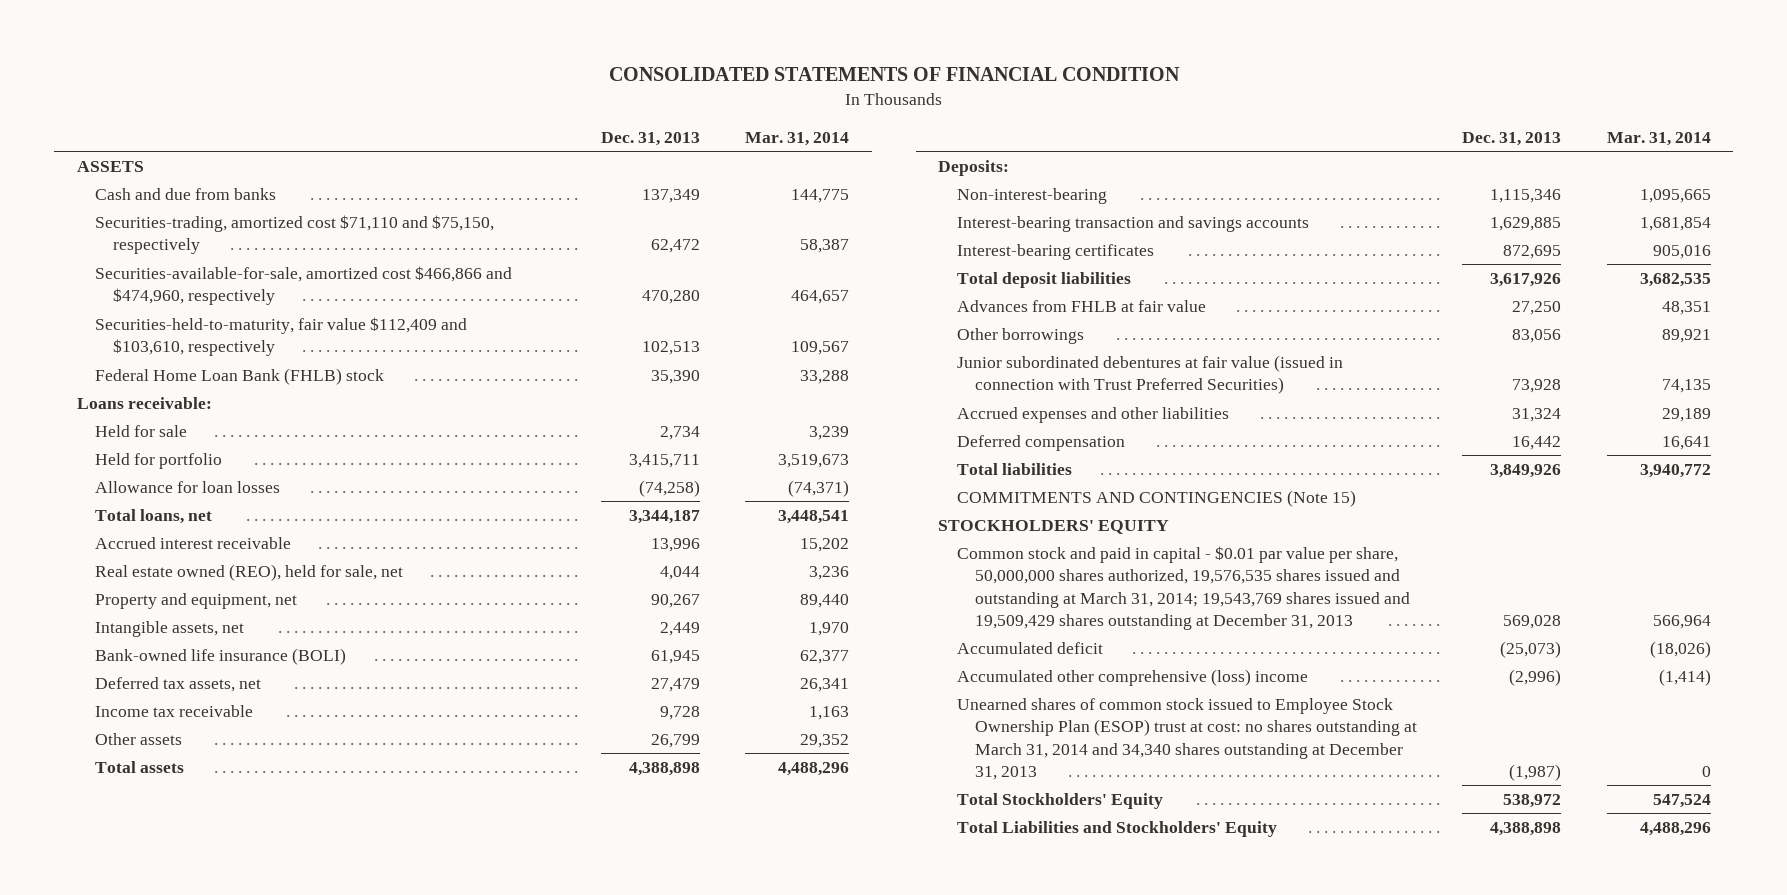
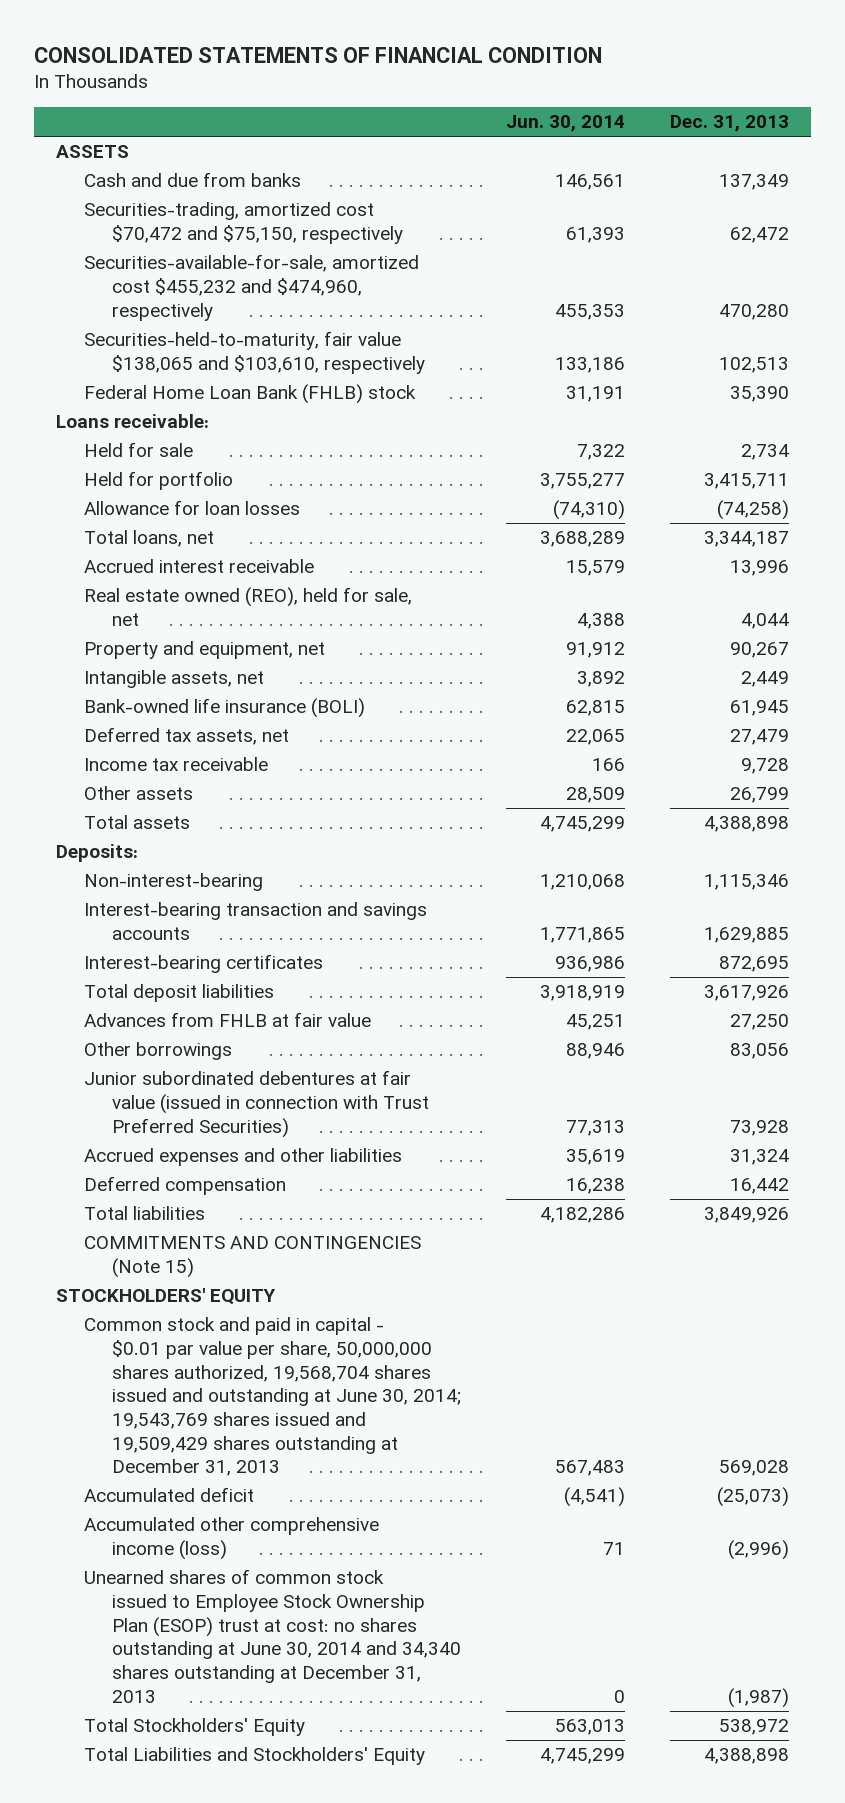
[745,131,850,146] Mar. 31, 2014 -> none
none -> [506,115,626,133] Jun. 30, 2014
[94,214,494,255] Securities-trading, amortized cost $71,110 and $75,150, respectively -> [84,202,404,244] Securities-trading, amortized cost $70,472 and $75,150, respectively
[94,265,512,306] Securities-available-for-sale, amortized cost $466,866 and $474,960, respectively -> [84,254,420,321] Securities-available-for-sale, amortized cost $455,232 and $474,960, respectively
[94,316,467,357] Securities-held-to-maturity, fair value $112,409 and $103,610, respectively -> [84,331,426,374] Securities-held-to-maturity, fair value $138,065 and $103,610, respectively
[956,545,1411,630] Common stock and paid in capital - $0.01 par value per share, 50,000,000 shares authorized, 19,576,535 shares issued and outstanding at March 31, 2014; 19,543,769 shares issued and 19,509,429 shares outstanding at December 31, 2013 -> [84,1317,462,1477] Common stock and paid in capital - $0.01 par value per share, 50,000,000 shares authorized, 19,568,704 shares issued and outstanding at June 30, 2014; 19,543,769 shares issued and 19,509,429 shares outstanding at December 31, 2013
[956,668,1308,686] Accumulated other comprehensive (loss) income -> [84,1517,380,1560] Accumulated other comprehensive income (loss)
[956,697,1418,780] Unearned shares of common stock issued to Employee Stock Ownership Plan (ESOP) trust at cost: no shares outstanding at March 31, 2014 and 34,340 shares outstanding at December 31, 2013 -> [84,1569,462,1703] Unearned shares of common stock issued to Employee Stock Ownership Plan (ESOP) trust at cost: no shares outstanding at June 30, 2014 and 34,340 shares outstanding at December 31, 2013

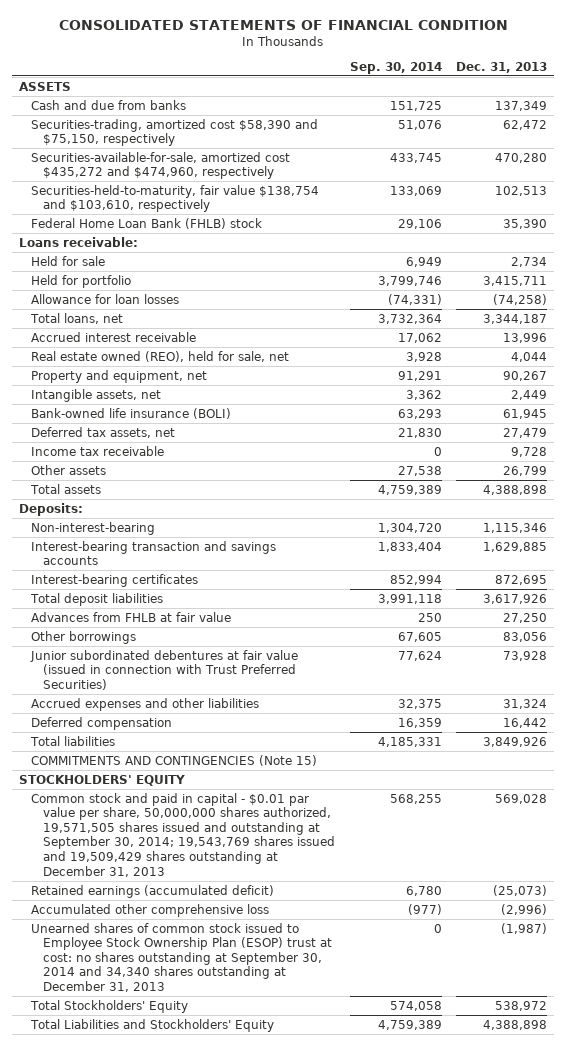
[506,115,626,133] Jun. 30, 2014 -> none
none -> [349,61,442,74] Sep. 30, 2014
[84,202,404,244] Securities-trading, amortized cost $70,472 and $75,150, respectively -> [31,118,319,147] Securities-trading, amortized cost $58,390 and $75,150, respectively
[84,254,420,321] Securities-available-for-sale, amortized cost $455,232 and $474,960, respectively -> [31,151,291,180] Securities-available-for-sale, amortized cost $435,272 and $474,960, respectively
[84,331,426,374] Securities-held-to-maturity, fair value $138,065 and $103,610, respectively -> [31,184,320,213] Securities-held-to-maturity, fair value $138,754 and $103,610, respectively
[84,1317,462,1477] Common stock and paid in capital - $0.01 par value per share, 50,000,000 shares authorized, 19,568,704 shares issued and outstanding at June 30, 2014; 19,543,769 shares issued and 19,509,429 shares outstanding at December 31, 2013 -> [31,792,336,877] Common stock and paid in capital - $0.01 par value per share, 50,000,000 shares authorized, 19,571,505 shares issued and outstanding at September 30, 2014; 19,543,769 shares issued and 19,509,429 shares outstanding at December 31, 2013
[84,1487,255,1503] Accumulated deficit -> [31,884,275,898] Retained earnings (accumulated deficit)
[84,1517,380,1560] Accumulated other comprehensive income (loss) -> [31,903,270,917] Accumulated other comprehensive loss
[84,1569,462,1703] Unearned shares of common stock issued to Employee Stock Ownership Plan (ESOP) trust at cost: no shares outstanding at June 30, 2014 and 34,340 shares outstanding at December 31, 2013 -> [31,922,333,992] Unearned shares of common stock issued to Employee Stock Ownership Plan (ESOP) trust at cost: no shares outstanding at September 30, 2014 and 34,340 shares outstanding at December 31, 2013

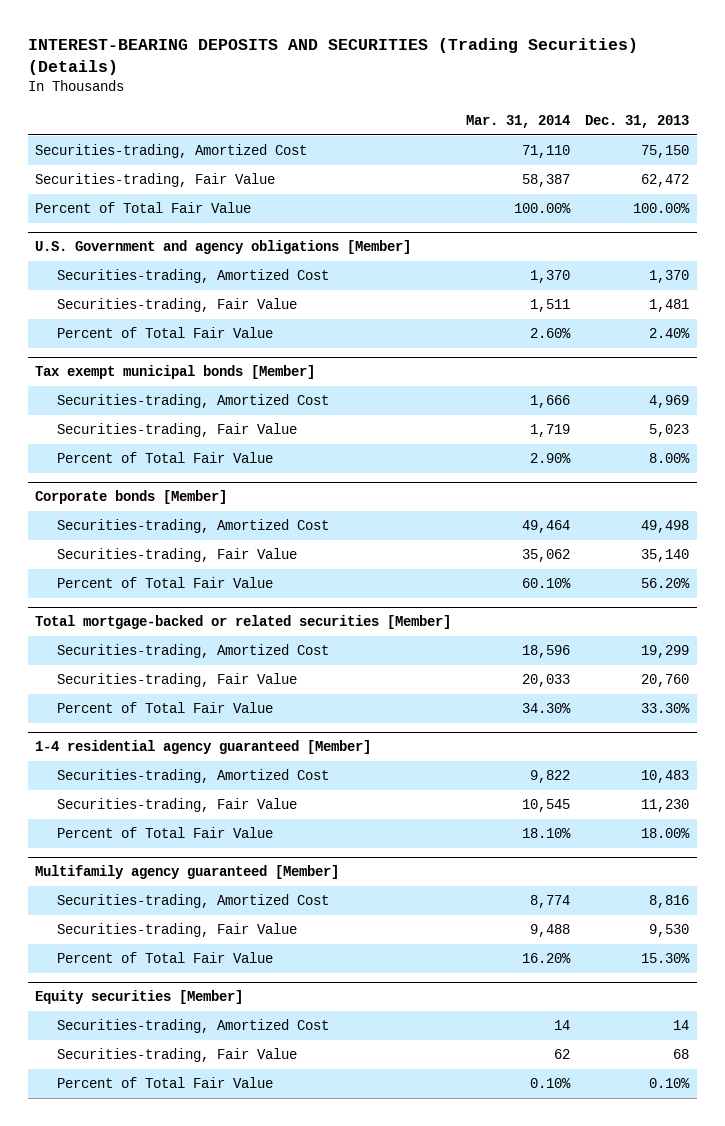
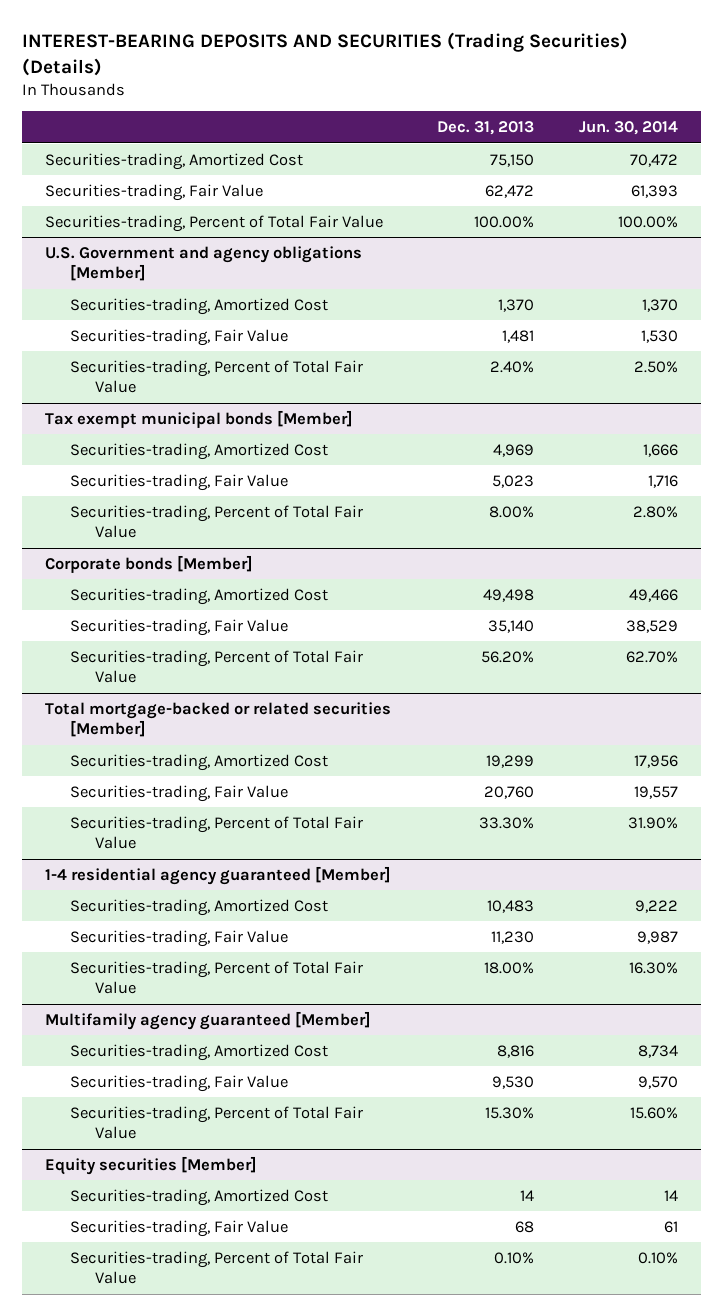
[466,114,571,128] Mar. 31, 2014 -> none
none -> [579,121,679,136] Jun. 30, 2014
[35,202,252,214] Percent of Total Fair Value -> [44,214,383,232] Securities-trading, Percent of Total Fair Value
[56,327,273,339] Percent of Total Fair Value -> [69,359,363,394] Securities-trading, Percent of Total Fair Value
[56,452,273,464] Percent of Total Fair Value -> [69,504,363,539] Securities-trading, Percent of Total Fair Value
[56,577,273,589] Percent of Total Fair Value -> [69,649,363,684] Securities-trading, Percent of Total Fair Value
[56,702,273,714] Percent of Total Fair Value -> [69,815,363,850] Securities-trading, Percent of Total Fair Value
[56,827,273,839] Percent of Total Fair Value -> [69,960,363,995] Securities-trading, Percent of Total Fair Value
[56,952,273,964] Percent of Total Fair Value -> [69,1105,363,1140] Securities-trading, Percent of Total Fair Value
[56,1077,273,1089] Percent of Total Fair Value -> [69,1250,363,1285] Securities-trading, Percent of Total Fair Value

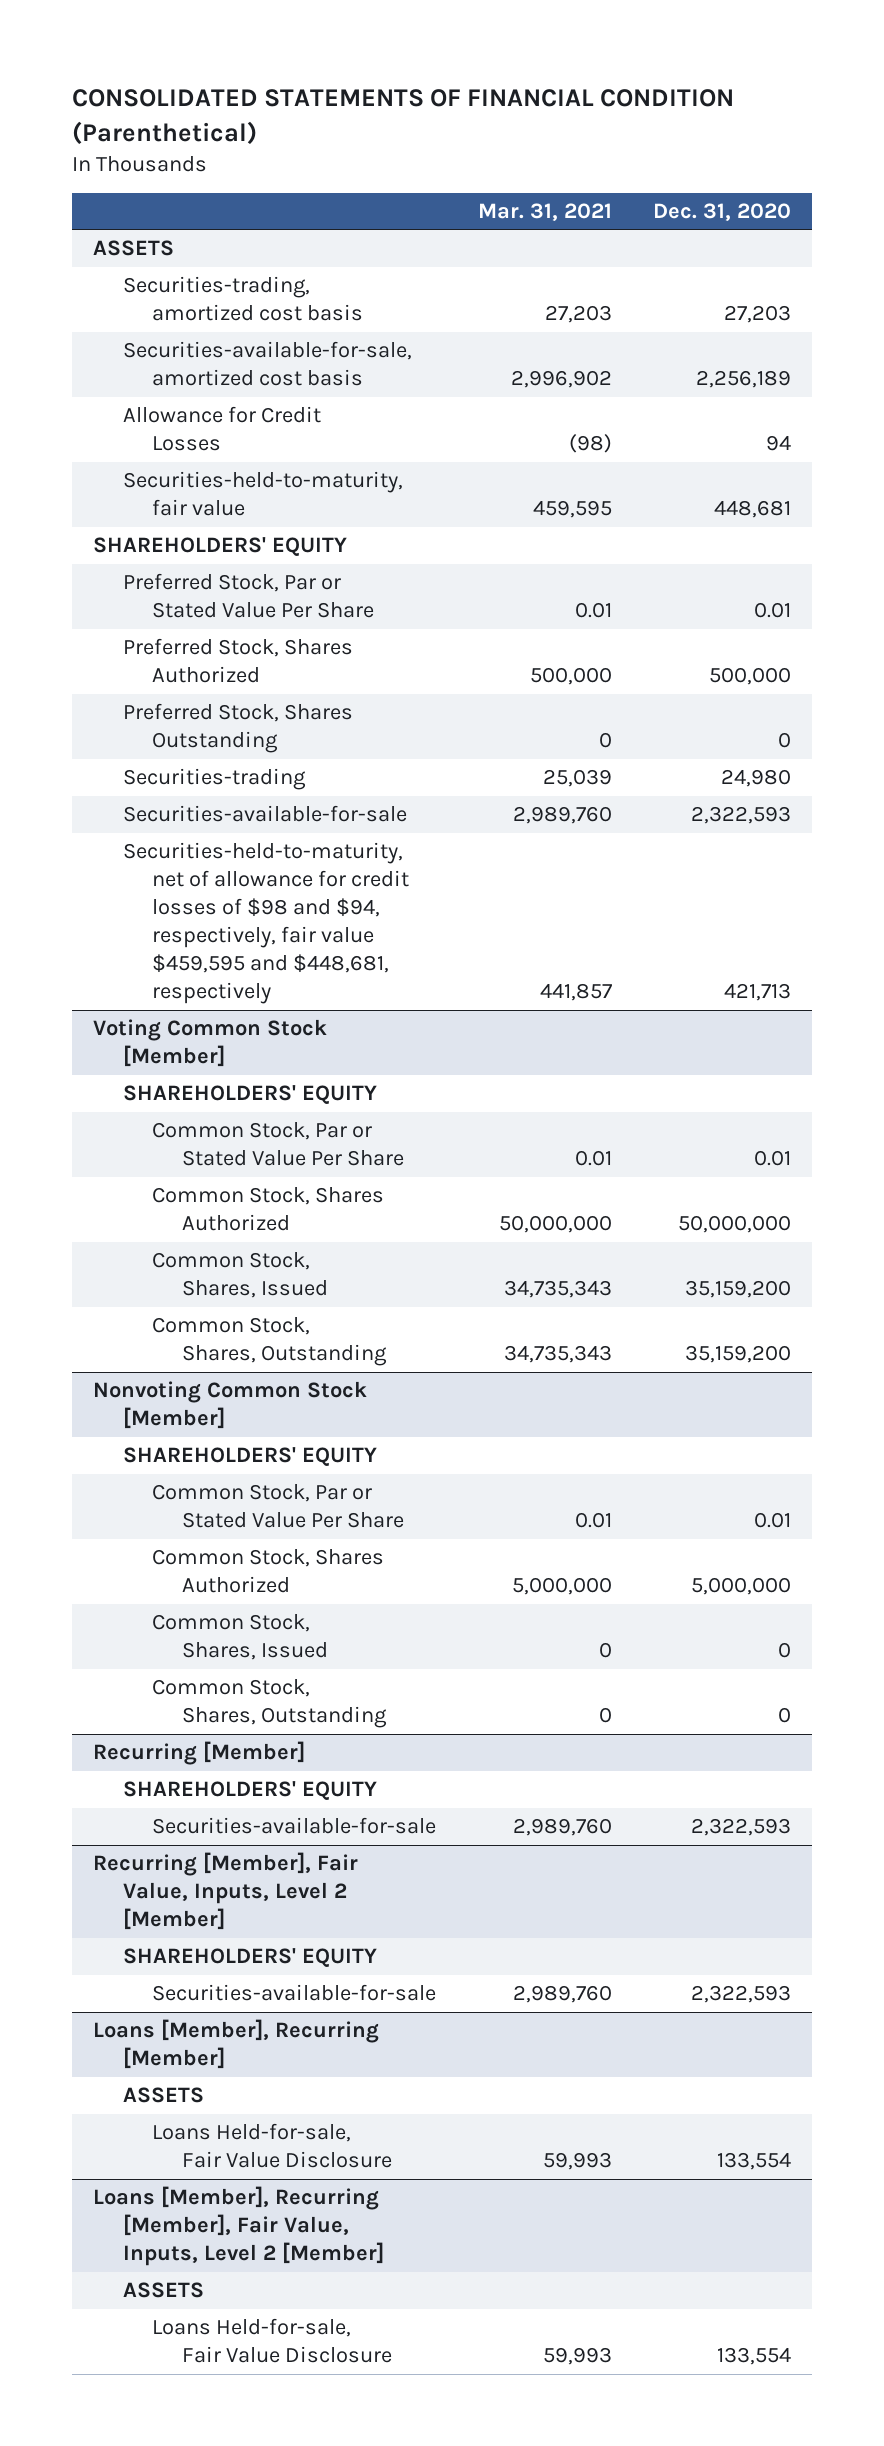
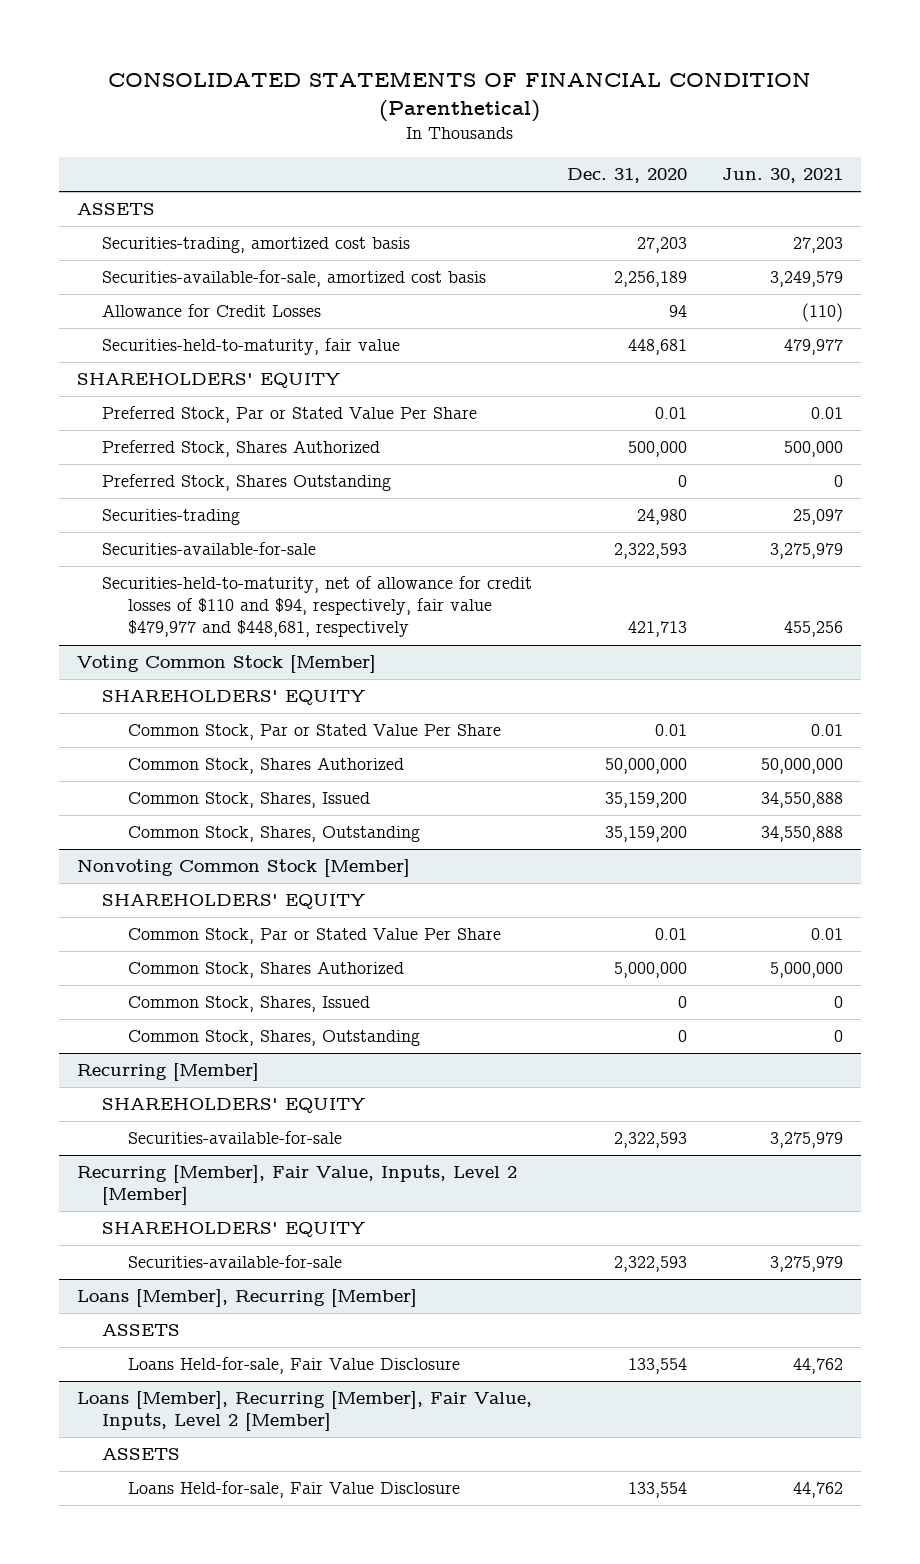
[477,203,612,222] Mar. 31, 2021 -> none
none -> [722,168,844,184] Jun. 30, 2021
[122,842,410,1005] Securities-held-to-maturity, net of allowance for credit losses of $98 and $94, respectively, fair value $459,595 and $448,681, respectively -> [102,576,533,638] Securities-held-to-maturity, net of allowance for credit losses of $110 and $94, respectively, fair value $479,977 and $448,681, respectively

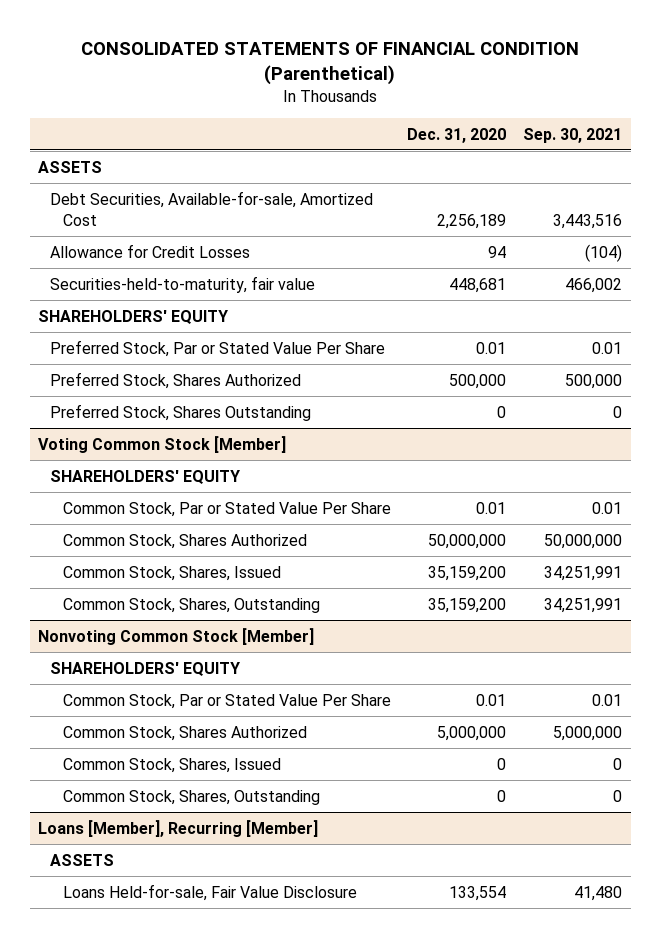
[722,168,844,184] Jun. 30, 2021 -> none
none -> [523,127,623,143] Sep. 30, 2021
[102,237,411,254] Securities-trading, amortized cost basis -> none
[102,270,487,288] Securities-available-for-sale, amortized cost basis -> [50,190,374,226] Debt Securities, Available-for-sale, Amortized Cost
[102,509,241,526] Securities-trading -> none
[102,542,317,556] Securities-available-for-sale -> none
[102,576,533,638] Securities-held-to-maturity, net of allowance for credit losses of $110 and $94, respectively, fair value $479,977 and $448,681, respectively -> none
[76,1063,259,1082] Recurring [Member] -> none
[102,1098,366,1114] SHAREHOLDERS' EQUITY -> none
[127,1131,342,1145] Securities-available-for-sale -> none
[76,1165,517,1206] Recurring [Member], Fair Value, Inputs, Level 2 [Member] -> none
[102,1222,366,1238] SHAREHOLDERS' EQUITY -> none
[127,1255,342,1269] Securities-available-for-sale -> none
[76,1391,532,1432] Loans [Member], Recurring [Member], Fair Value, Inputs, Level 2 [Member] -> none
[102,1448,181,1461] ASSETS -> none
[127,1481,460,1499] Loans Held-for-sale, Fair Value Disclosure -> none

